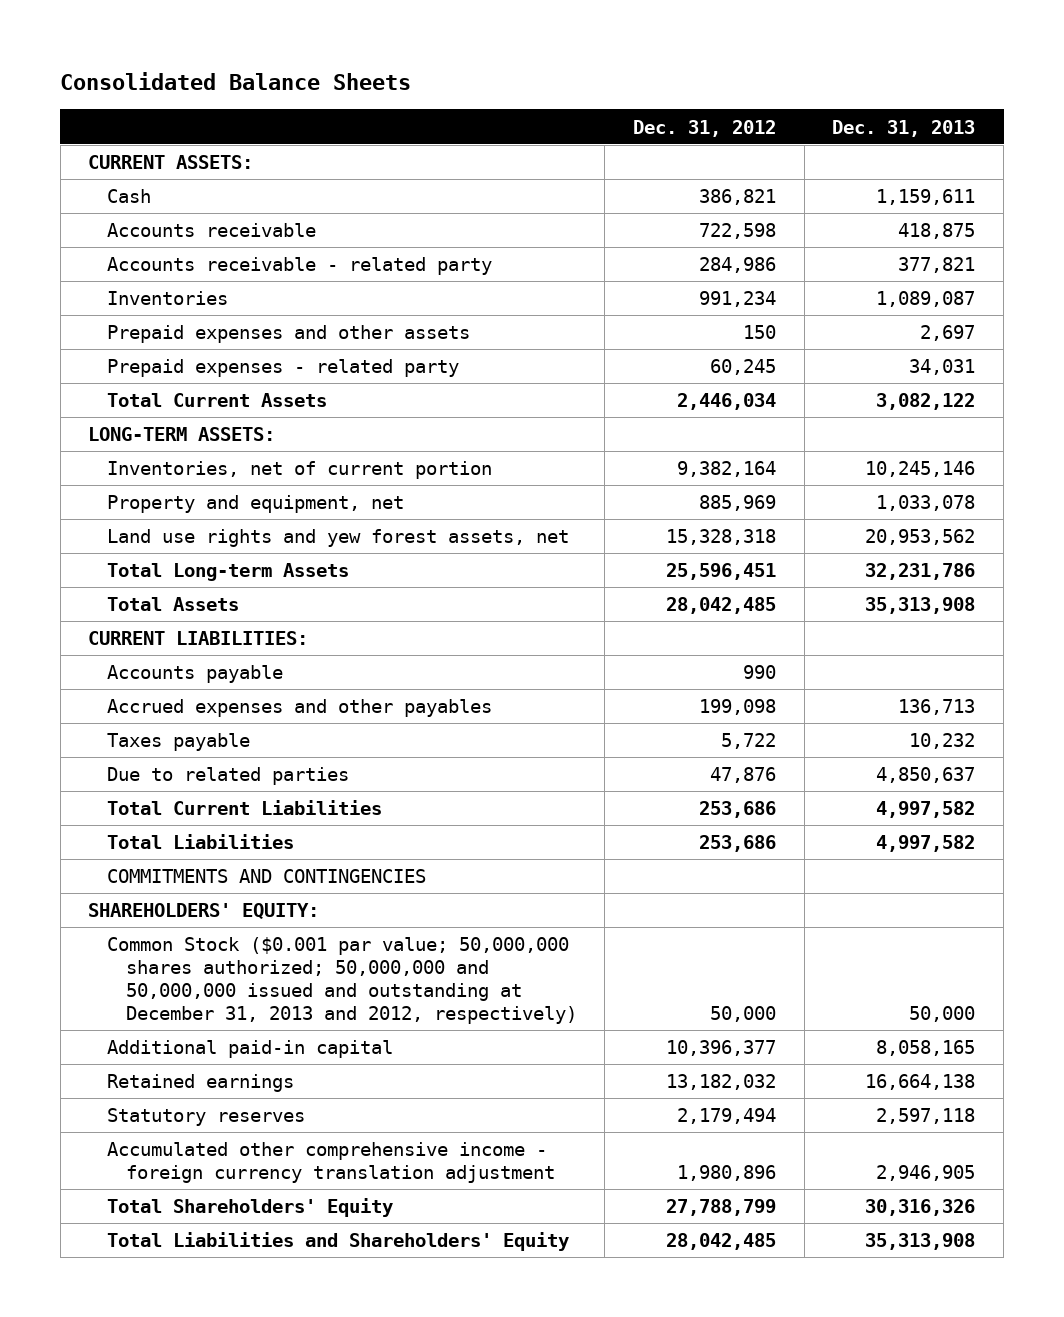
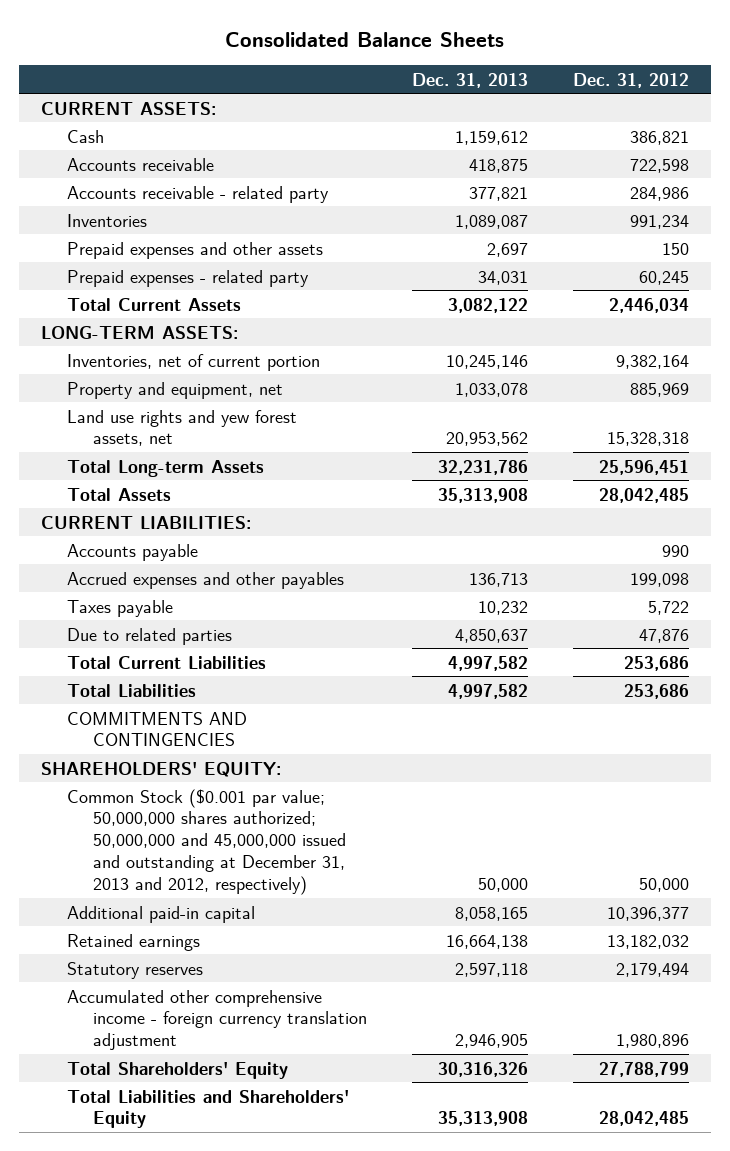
[876,189,976,206] 1,159,611 -> [454,130,528,145] 1,159,612
[107,937,577,1024] Common Stock ($0.001 par value; 50,000,000 shares authorized; 50,000,000 and 50,000,000 issued and outstanding at December 31, 2013 and 2012, respectively) -> [66,788,346,895] Common Stock ($0.001 par value; 50,000,000 shares authorized; 50,000,000 and 45,000,000 issued and outstanding at December 31, 2013 and 2012, respectively)

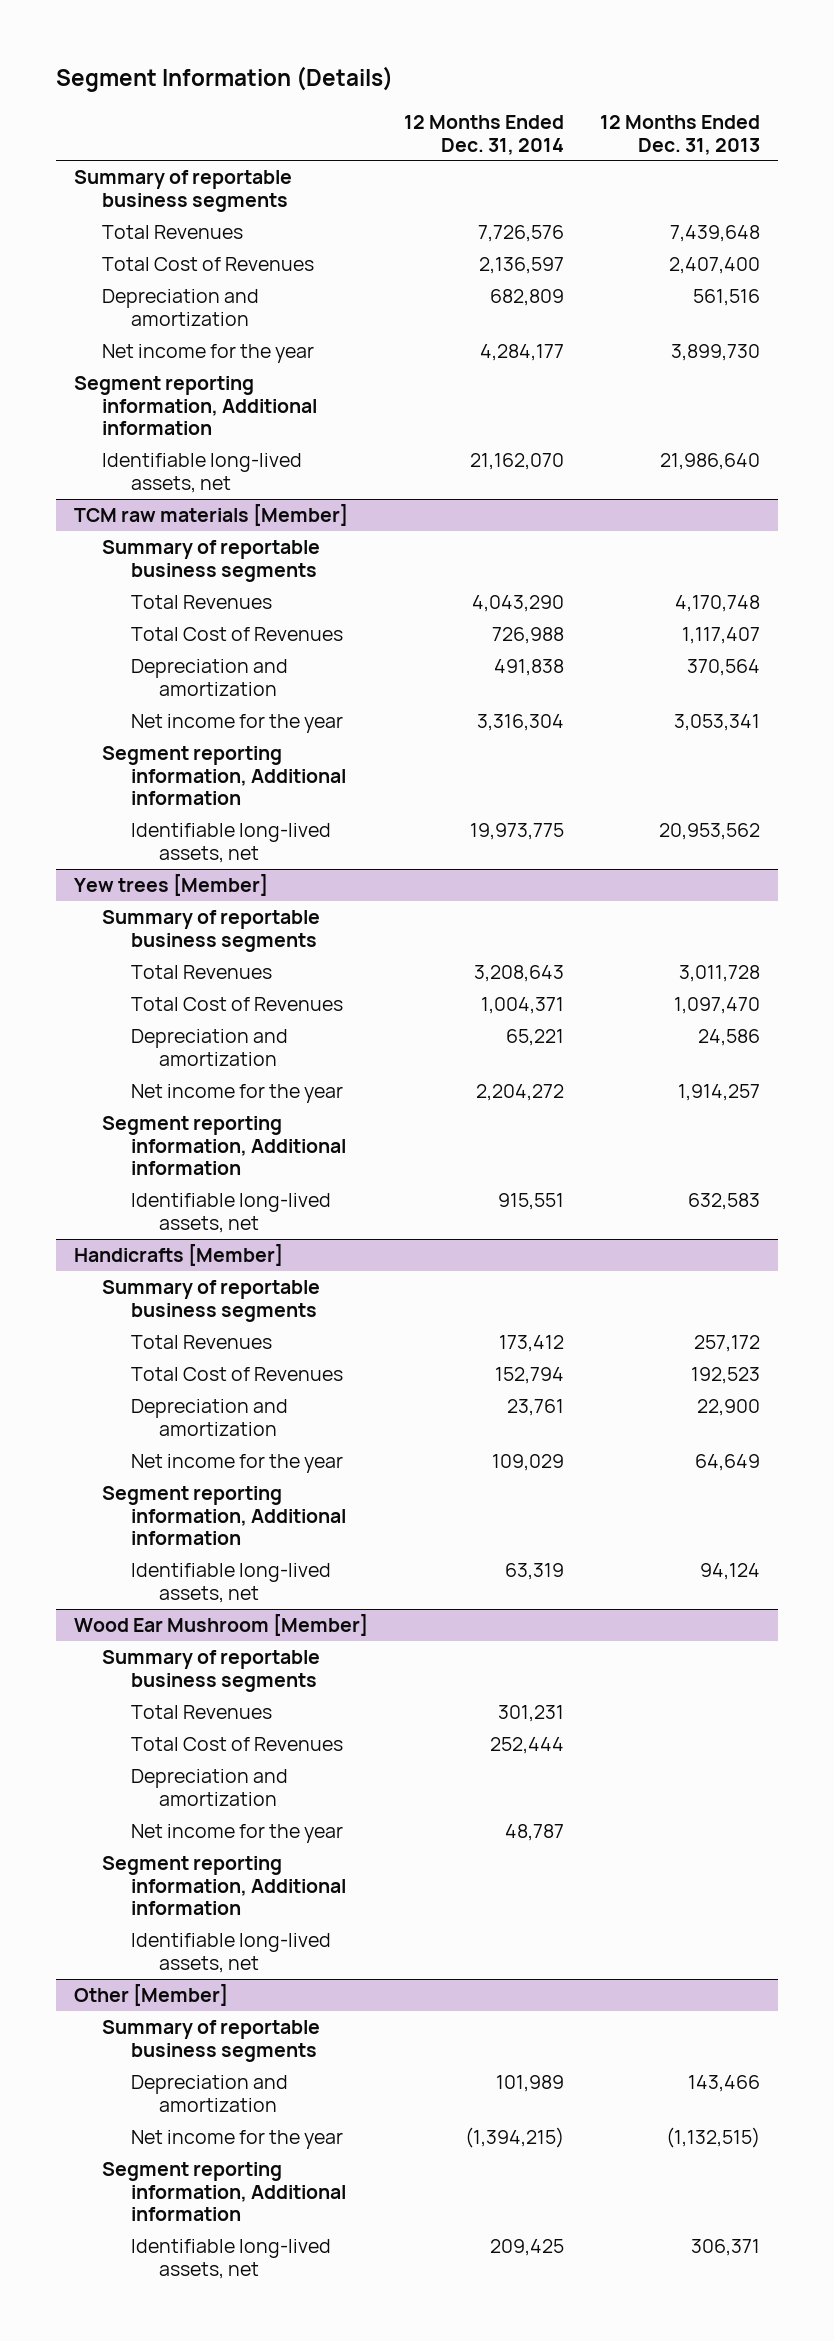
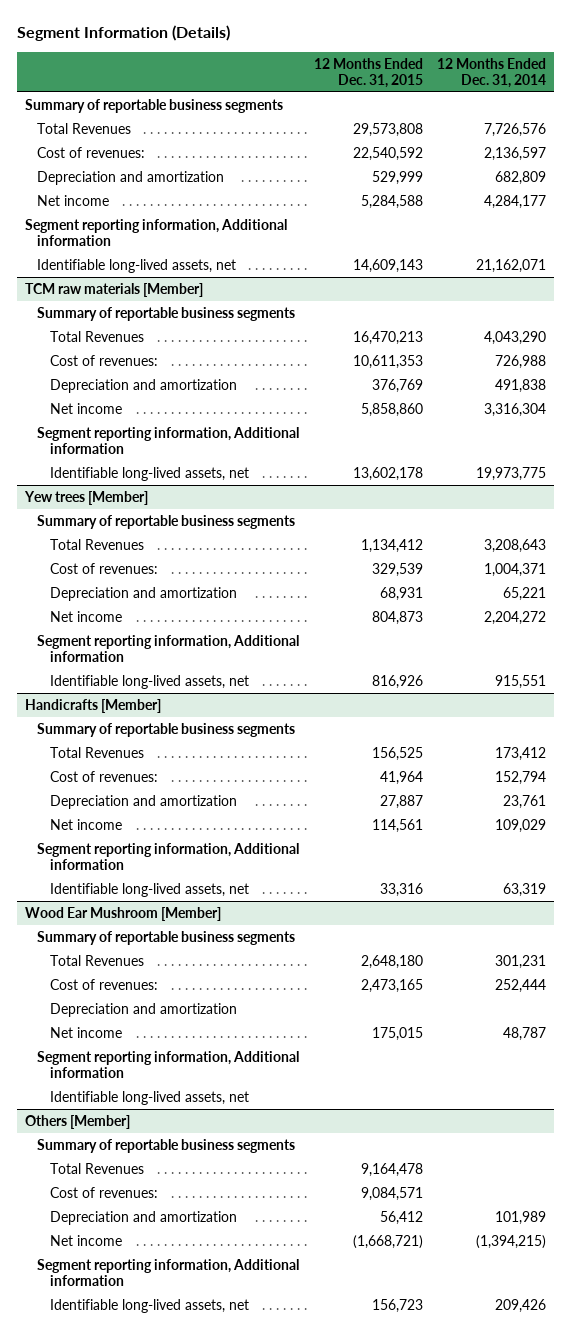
[600,114,761,155] 12 Months Ended Dec. 31, 2013 -> none
none -> [313,57,423,88] 12 Months Ended Dec. 31, 2015
[102,257,315,272] Total Cost of Revenues -> [37,146,146,158] Cost of revenues:
[102,344,315,364] Net income for the year -> [37,194,110,206] Net income
[470,453,565,471] 21,162,070 -> [476,258,547,273] 21,162,071
[130,627,343,642] Total Cost of Revenues -> [50,354,159,366] Cost of revenues:
[130,714,343,734] Net income for the year -> [50,402,123,414] Net income
[130,997,343,1012] Total Cost of Revenues -> [50,562,159,574] Cost of revenues:
[130,1084,343,1104] Net income for the year -> [50,610,123,622] Net income
[130,1367,343,1382] Total Cost of Revenues -> [50,770,159,782] Cost of revenues:
[130,1454,343,1474] Net income for the year -> [50,818,123,830] Net income
[130,1737,343,1752] Total Cost of Revenues -> [50,978,159,990] Cost of revenues:
[130,1824,343,1844] Net income for the year -> [50,1026,123,1038] Net income
[73,1984,228,2007] Other [Member] -> [24,1114,130,1129] Others [Member]
none -> [50,1162,145,1174] Total Revenues
none -> [50,1186,159,1198] Cost of revenues:
[130,2130,343,2150] Net income for the year -> [50,1234,123,1246] Net income
[490,2239,565,2257] 209,425 -> [495,1298,547,1313] 209,426

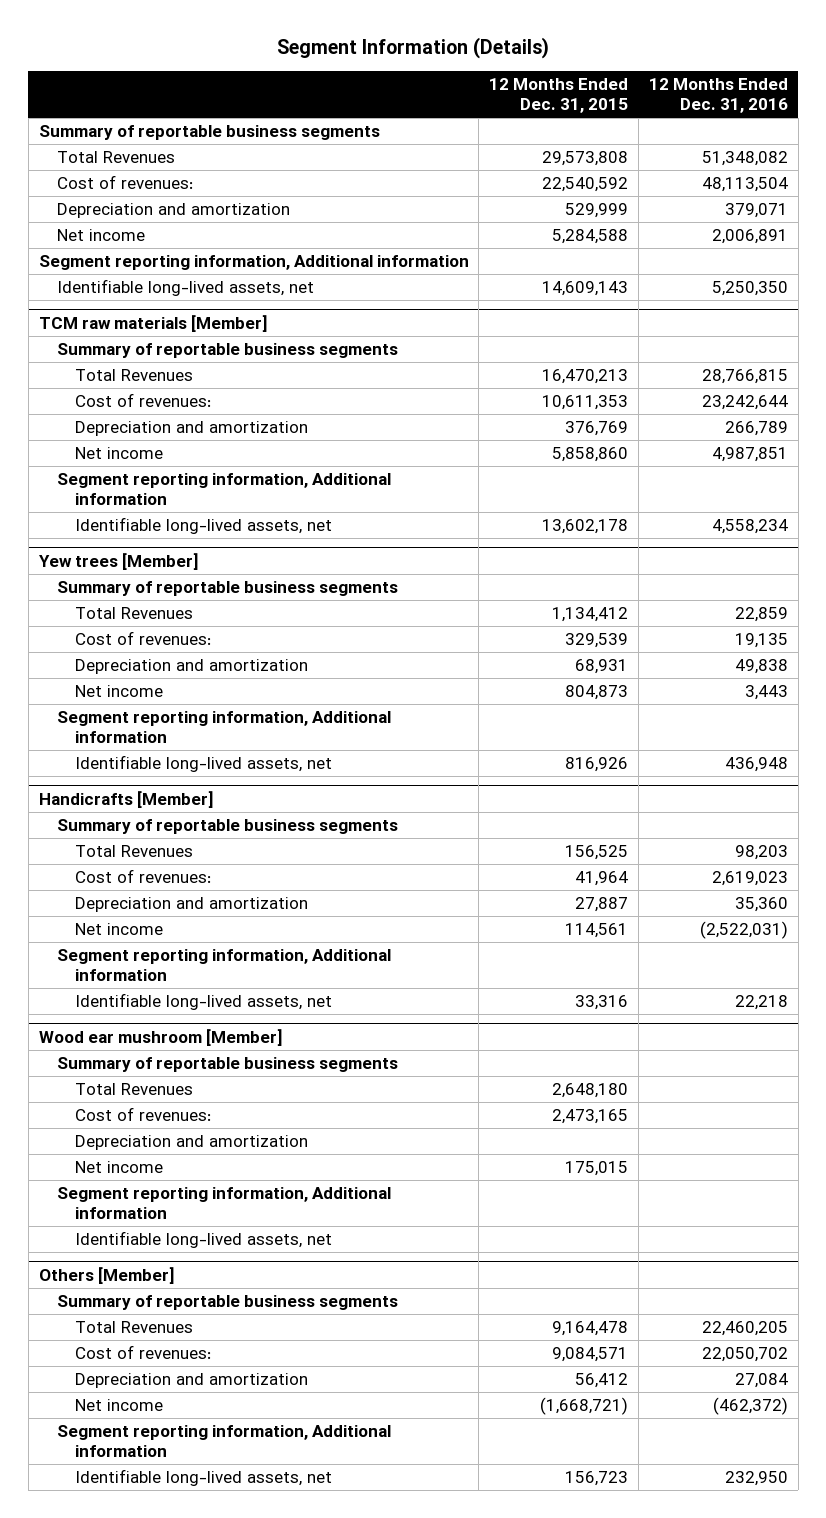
[437,57,547,88] 12 Months Ended Dec. 31, 2014 -> none
none -> [648,78,788,114] 12 Months Ended Dec. 31, 2016
[24,906,221,921] Wood Ear Mushroom [Member] -> [38,1028,283,1046] Wood ear mushroom [Member]

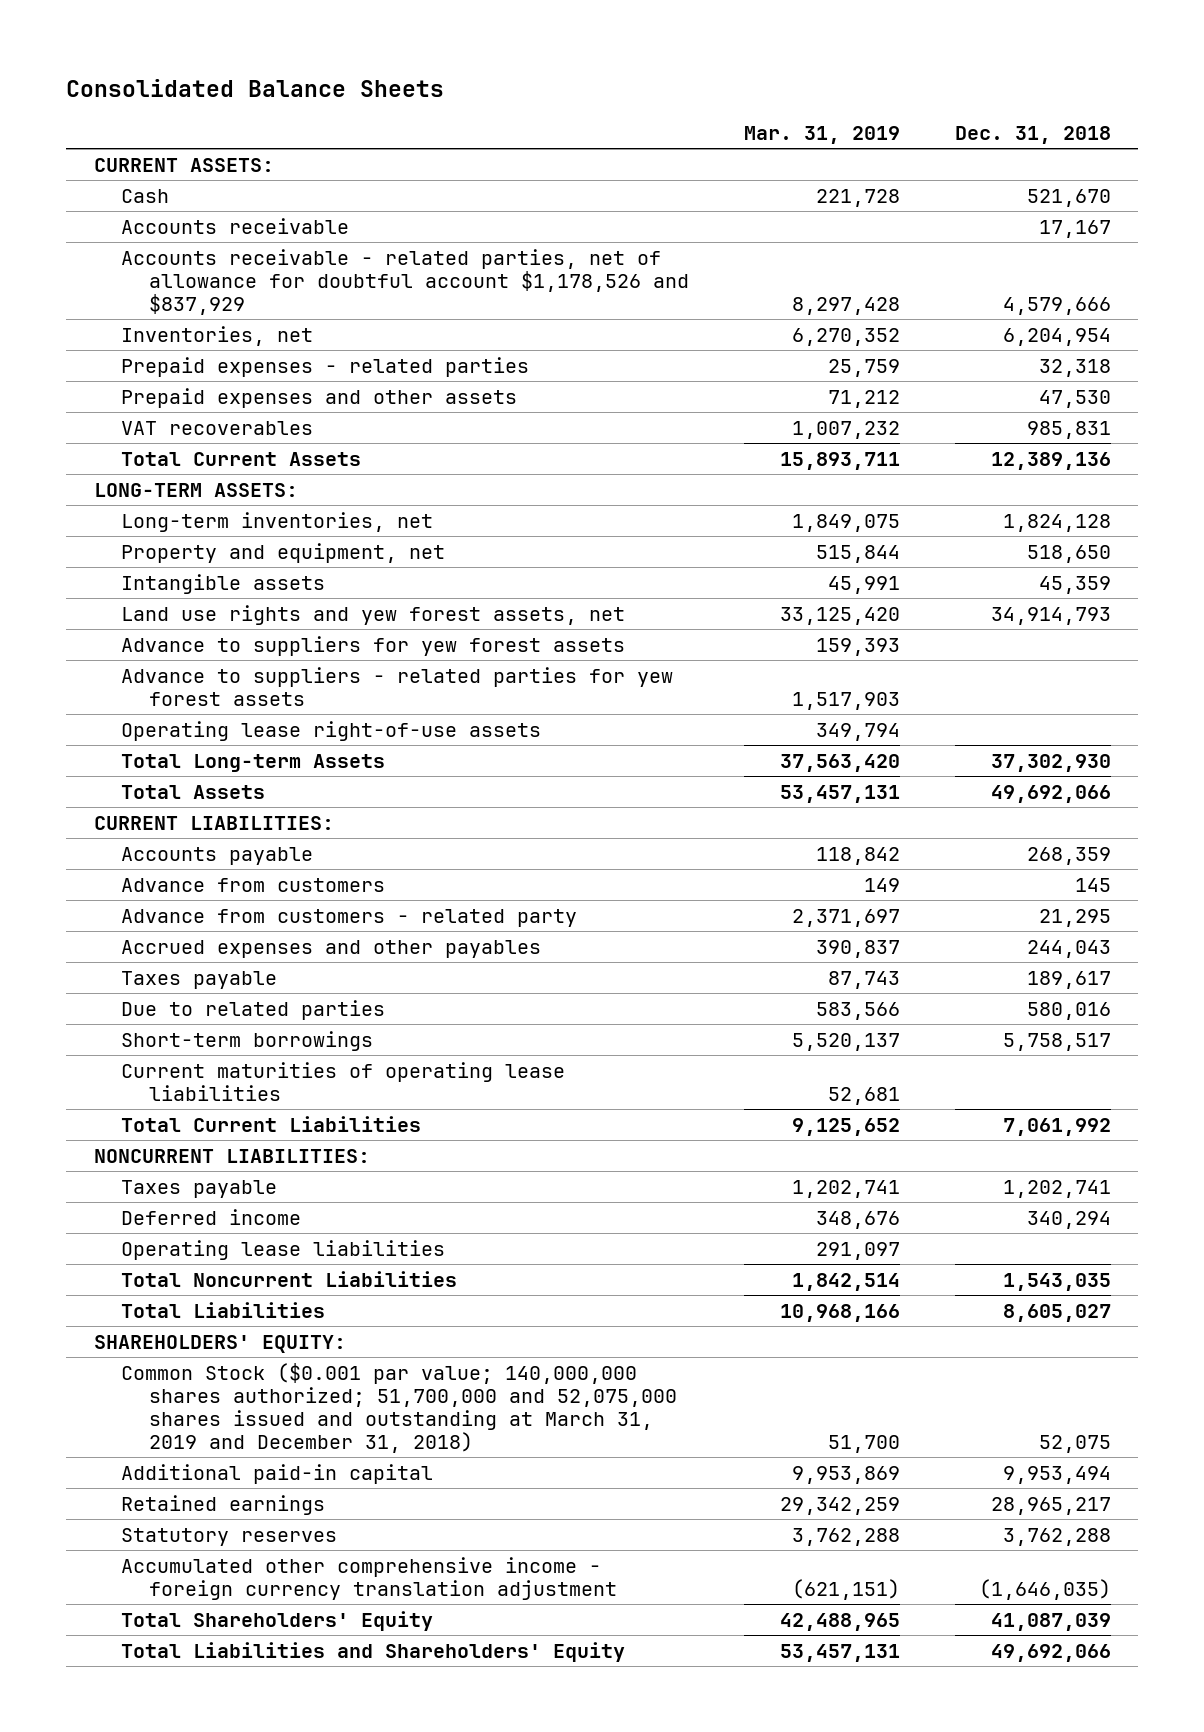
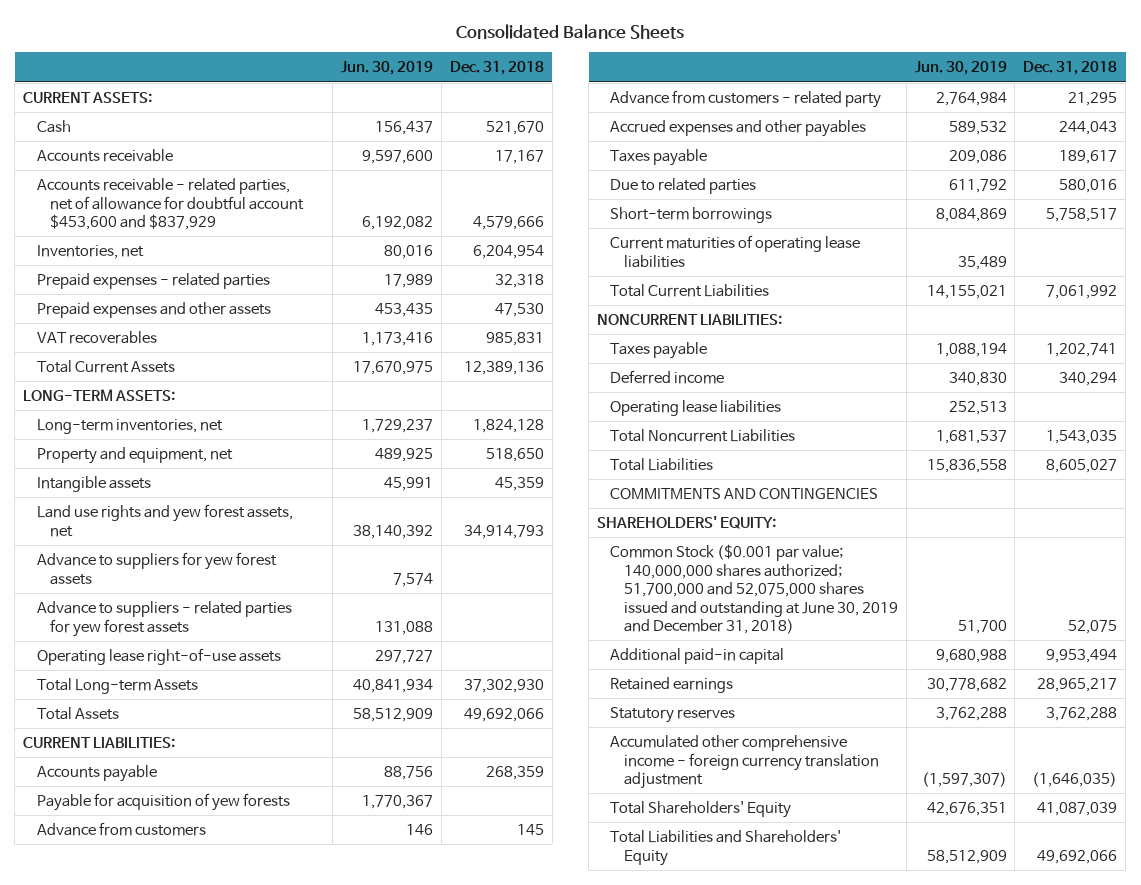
[743,126,900,145] Mar. 31, 2019 -> none
none -> [340,61,433,76] Jun. 30, 2019
[121,248,690,315] Accounts receivable - related parties, net of allowance for doubtful account $1,178,526 and $837,929 -> [36,177,304,231] Accounts receivable - related parties, net of allowance for doubtful account $453,600 and $837,929
none -> [36,792,290,811] Payable for acquisition of yew forests
none -> [610,487,879,500] COMMITMENTS AND CONTINGENCIES
[121,1362,678,1454] Common Stock ($0.001 par value; 140,000,000 shares authorized; 51,700,000 and 52,075,000 shares issued and outstanding at March 31, 2019 and December 31, 2018) -> [610,543,898,635] Common Stock ($0.001 par value; 140,000,000 shares authorized; 51,700,000 and 52,075,000 shares issued and outstanding at June 30, 2019 and December 31, 2018)

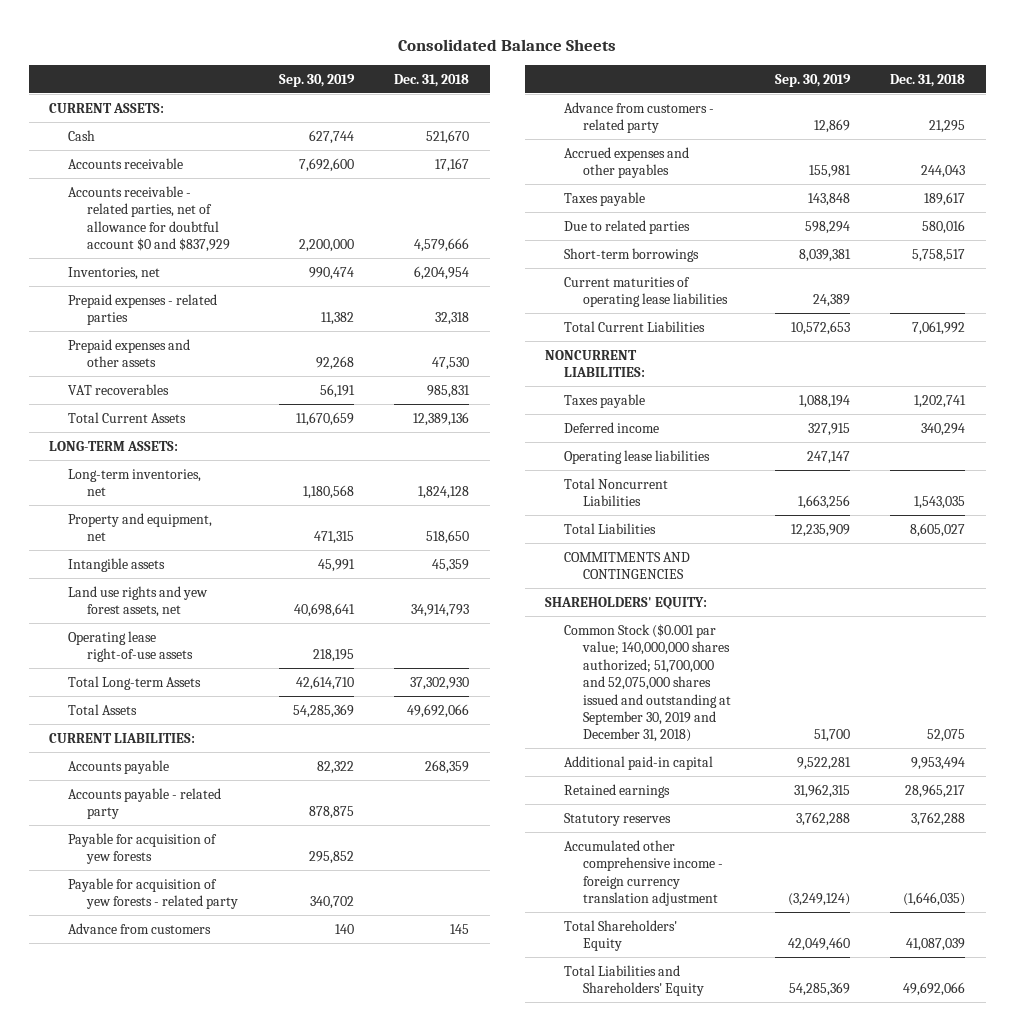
[340,61,433,76] Jun. 30, 2019 -> none
none -> [278,73,355,87] Sep. 30, 2019
[36,177,304,231] Accounts receivable - related parties, net of allowance for doubtful account $453,600 and $837,929 -> [68,185,230,253] Accounts receivable - related parties, net of allowance for doubtful account $0 and $837,929
[36,551,277,585] Advance to suppliers for yew forest assets -> none
[36,600,292,637] Advance to suppliers - related parties for yew forest assets -> none
none -> [68,787,222,820] Accounts payable - related party
none -> [68,877,238,910] Payable for acquisition of yew forests - related party
[610,543,898,635] Common Stock ($0.001 par value; 140,000,000 shares authorized; 51,700,000 and 52,075,000 shares issued and outstanding at June 30, 2019 and December 31, 2018) -> [564,623,732,743] Common Stock ($0.001 par value; 140,000,000 shares authorized; 51,700,000 and 52,075,000 shares issued and outstanding at September 30, 2019 and December 31, 2018)

